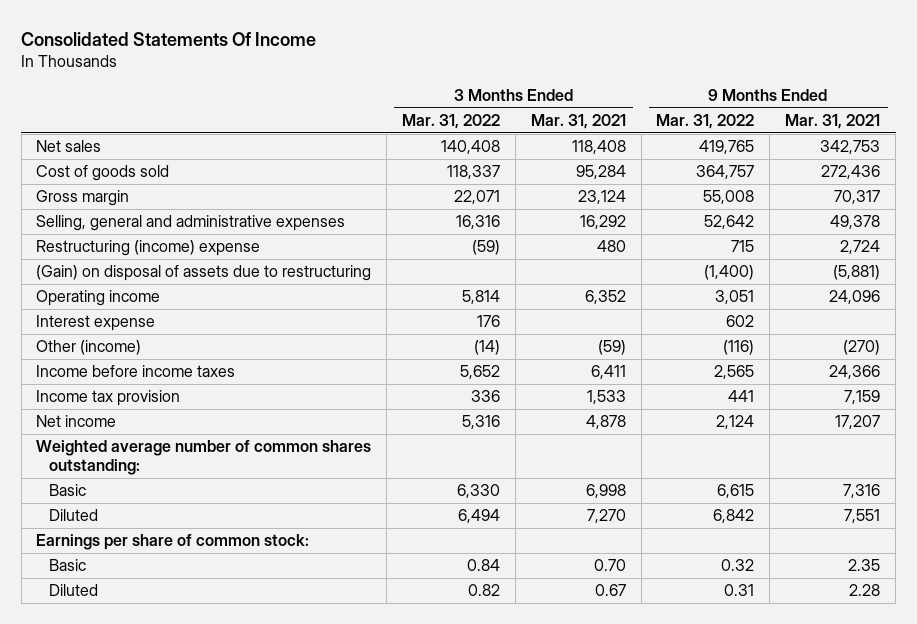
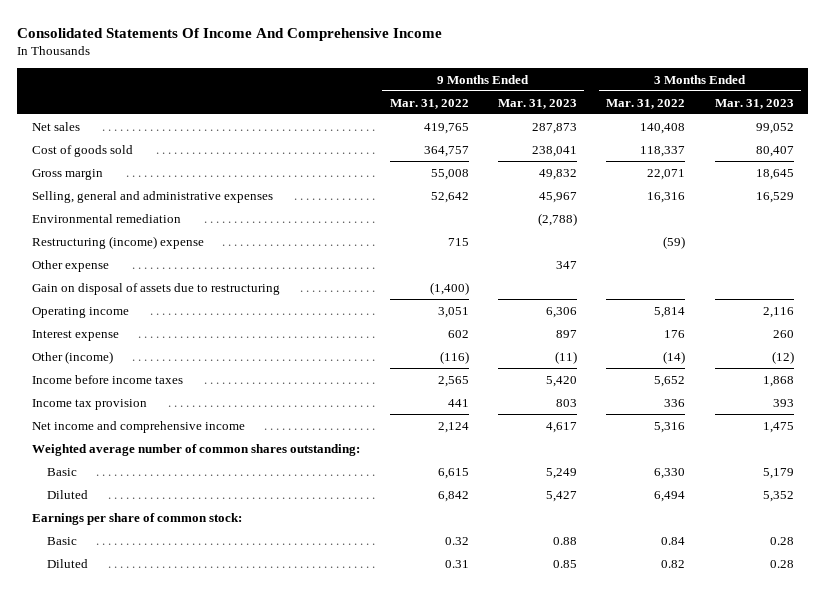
[21,31,317,46] Consolidated Statements Of Income -> [17,27,443,41] Consolidated Statements Of Income And Comprehensive Income
[530,114,626,130] Mar. 31, 2021 -> none
[785,114,881,130] Mar. 31, 2021 -> none
none -> [497,98,577,109] Mar. 31, 2023
none -> [714,98,794,109] Mar. 31, 2023
none -> [32,213,182,223] Environmental remediation
none -> [32,259,110,272] Other expense
[36,265,372,282] (Gain) on disposal of assets due to restructuring -> [32,282,281,295] Gain on disposal of assets due to restructuring
[36,415,117,428] Net income -> [32,420,246,433] Net income and comprehensive income

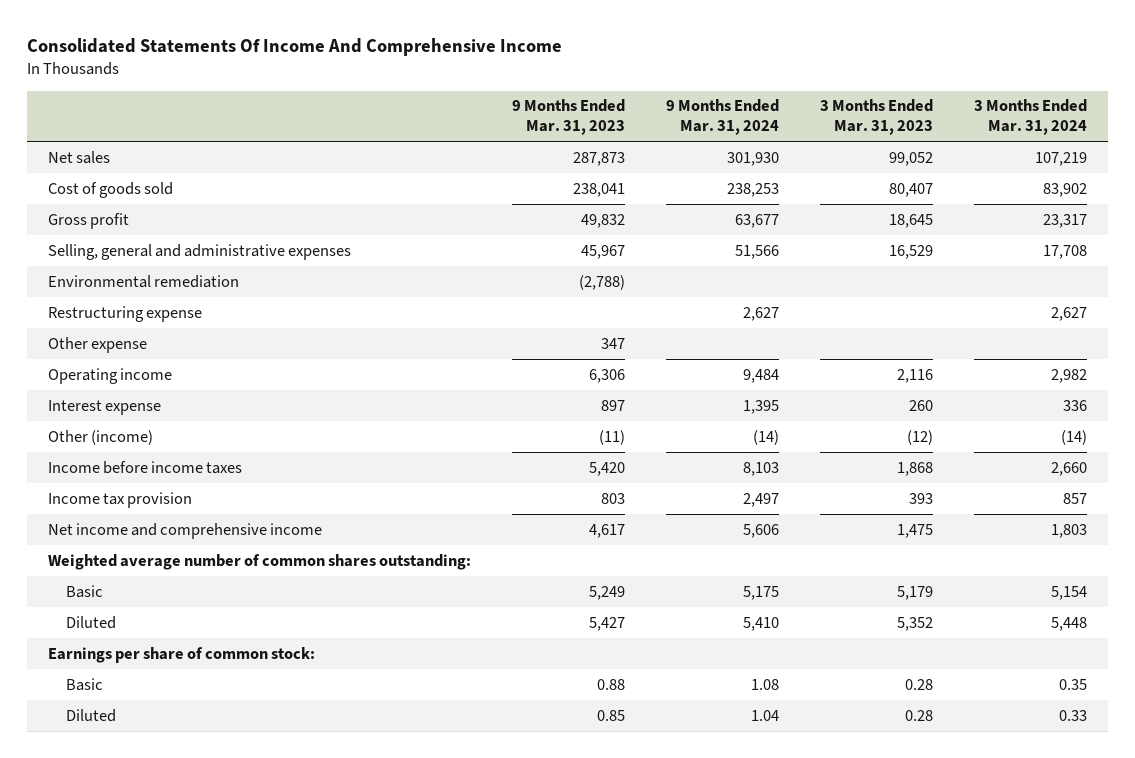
[389,98,469,109] Mar. 31, 2022 -> none
[606,98,686,109] Mar. 31, 2022 -> none
none -> [666,99,780,136] 9 Months Ended Mar. 31, 2024
none -> [974,99,1088,136] 3 Months Ended Mar. 31, 2024
[32,168,104,180] Gross margin -> [47,212,129,229] Gross profit
[32,235,205,249] Restructuring (income) expense -> [47,305,202,322] Restructuring expense
[32,282,281,295] Gain on disposal of assets due to restructuring -> none

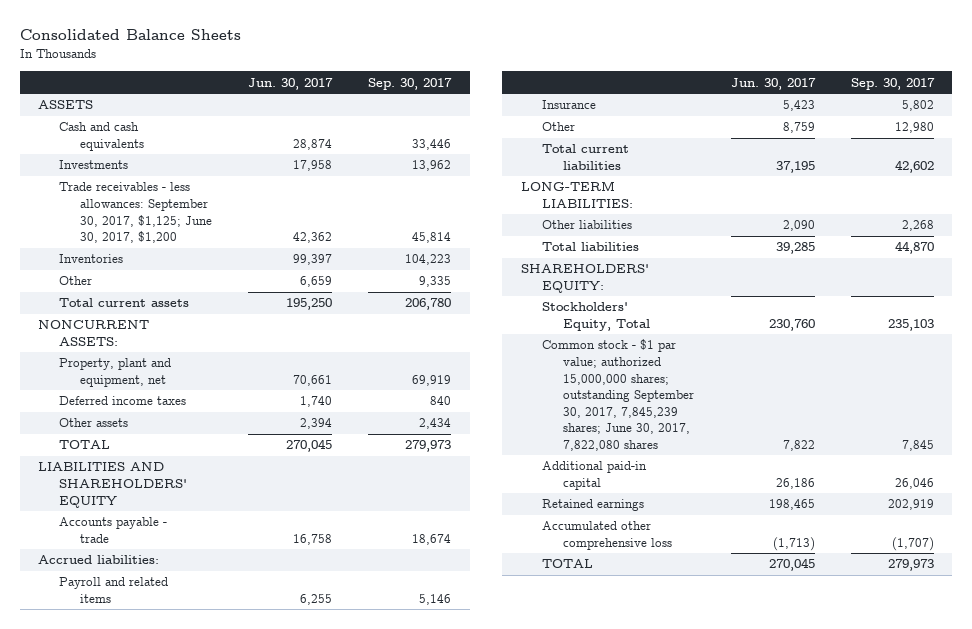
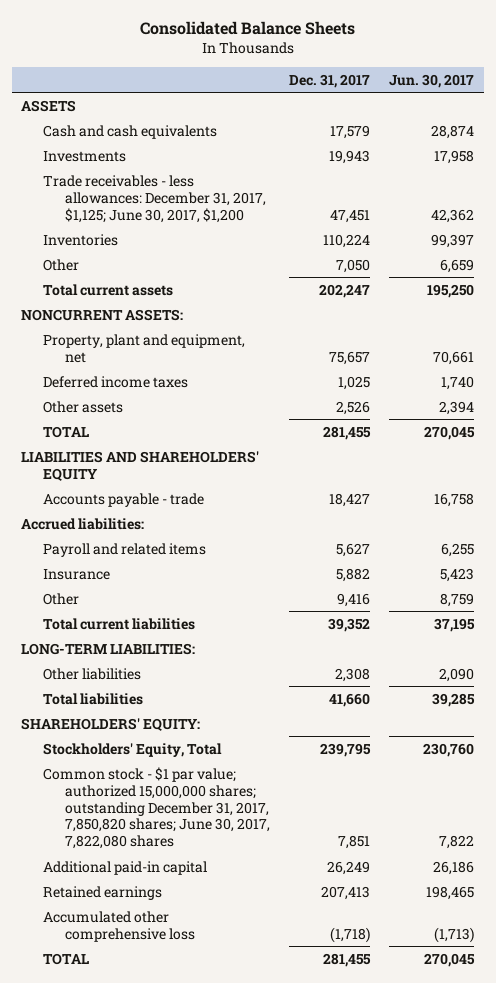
[368,77,453,90] Sep. 30, 2017 -> none
none -> [289,73,371,88] Dec. 31, 2017
[59,182,213,244] Trade receivables - less allowances: September 30, 2017, $1,125; June 30, 2017, $1,200 -> [43,174,267,223] Trade receivables - less allowances: December 31, 2017, $1,125; June 30, 2017, $1,200
[541,339,694,451] Common stock - $1 par value; authorized 15,000,000 shares; outstanding September 30, 2017, 7,845,239 shares; June 30, 2017, 7,822,080 shares -> [43,766,271,850] Common stock - $1 par value; authorized 15,000,000 shares; outstanding December 31, 2017, 7,850,820 shares; June 30, 2017, 7,822,080 shares

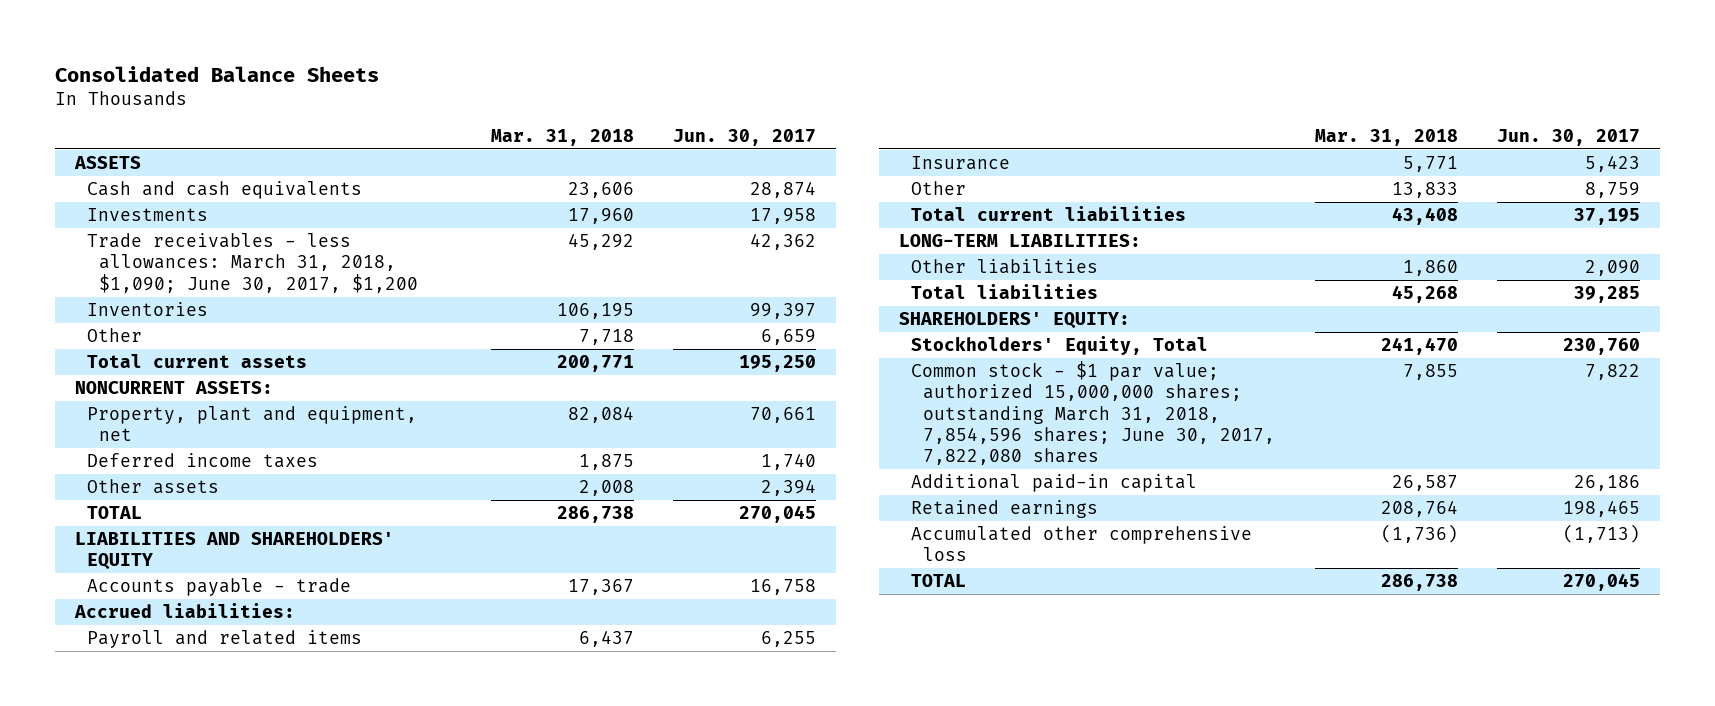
[289,73,371,88] Dec. 31, 2017 -> none
none -> [490,128,634,146] Mar. 31, 2018
[43,174,267,223] Trade receivables - less allowances: December 31, 2017, $1,125; June 30, 2017, $1,200 -> [86,233,419,293] Trade receivables - less allowances: March 31, 2018, $1,090; June 30, 2017, $1,200
[43,766,271,850] Common stock - $1 par value; authorized 15,000,000 shares; outstanding December 31, 2017, 7,850,820 shares; June 30, 2017, 7,822,080 shares -> [910,361,1276,465] Common stock - $1 par value; authorized 15,000,000 shares; outstanding March 31, 2018, 7,854,596 shares; June 30, 2017, 7,822,080 shares

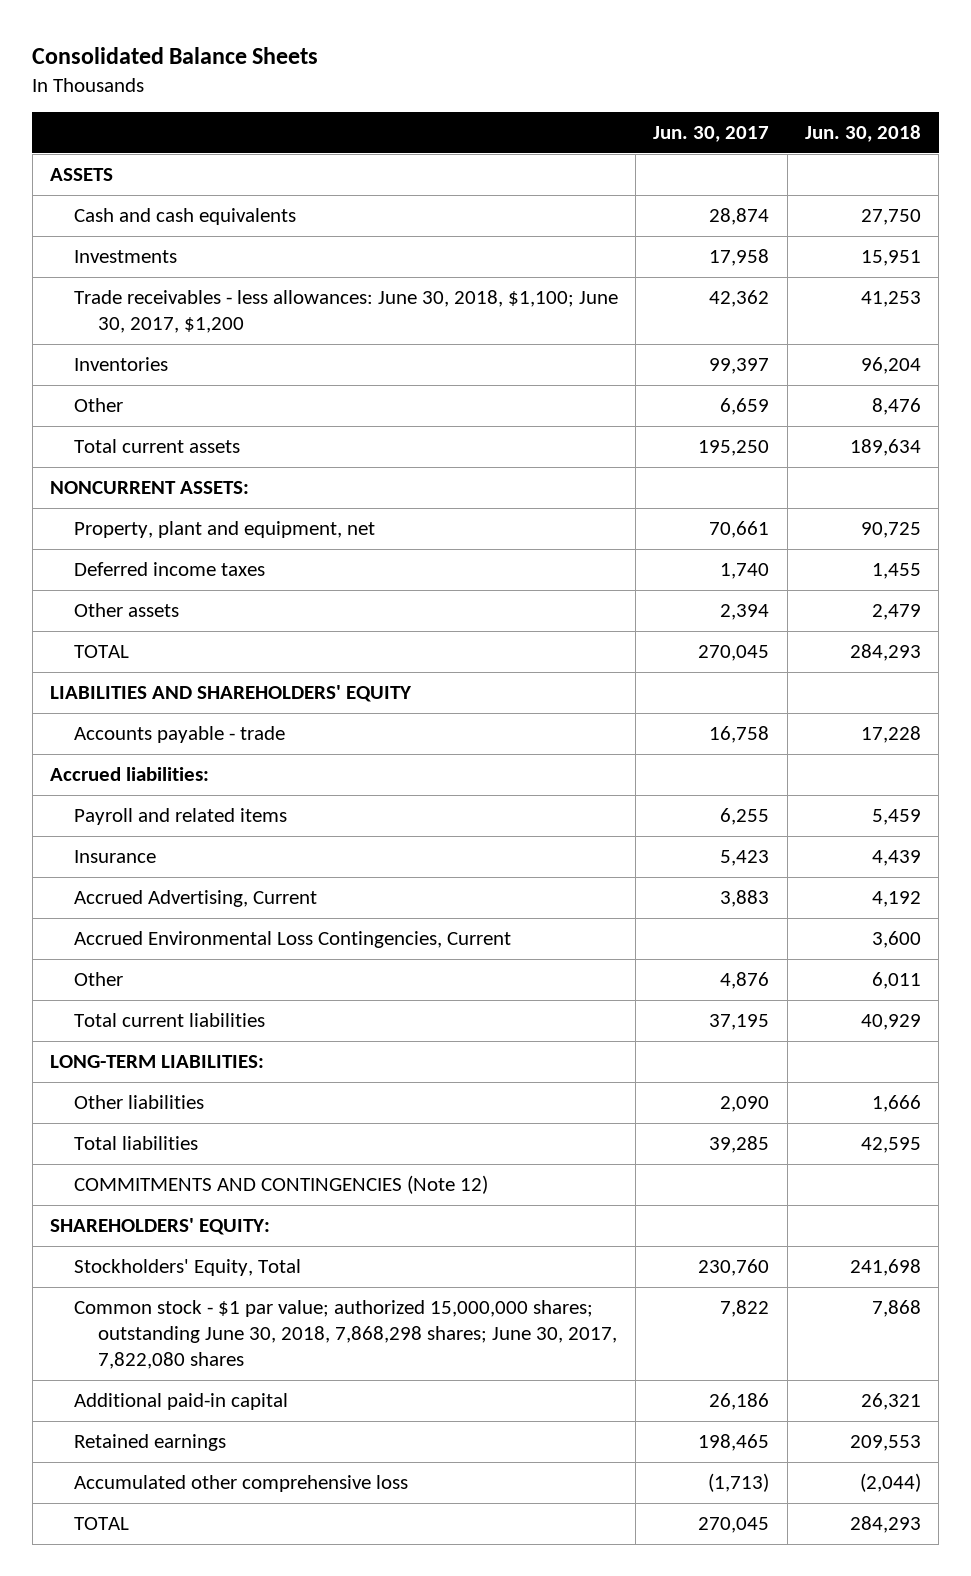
[490,128,634,146] Mar. 31, 2018 -> none
none -> [804,125,921,143] Jun. 30, 2018
[86,233,419,293] Trade receivables - less allowances: March 31, 2018, $1,090; June 30, 2017, $1,200 -> [73,289,618,334] Trade receivables - less allowances: June 30, 2018, $1,100; June 30, 2017, $1,200
none -> [73,889,317,907] Accrued Advertising, Current
none -> [73,930,511,948] Accrued Environmental Loss Contingencies, Current
[1585,182,1641,199] 8,759 -> [720,971,770,989] 4,876
none -> [73,1174,488,1194] COMMITMENTS AND CONTINGENCIES (Note 12)
[910,361,1276,465] Common stock - $1 par value; authorized 15,000,000 shares; outstanding March 31, 2018, 7,854,596 shares; June 30, 2017, 7,822,080 shares -> [73,1299,617,1370] Common stock - $1 par value; authorized 15,000,000 shares; outstanding June 30, 2018, 7,868,298 shares; June 30, 2017, 7,822,080 shares

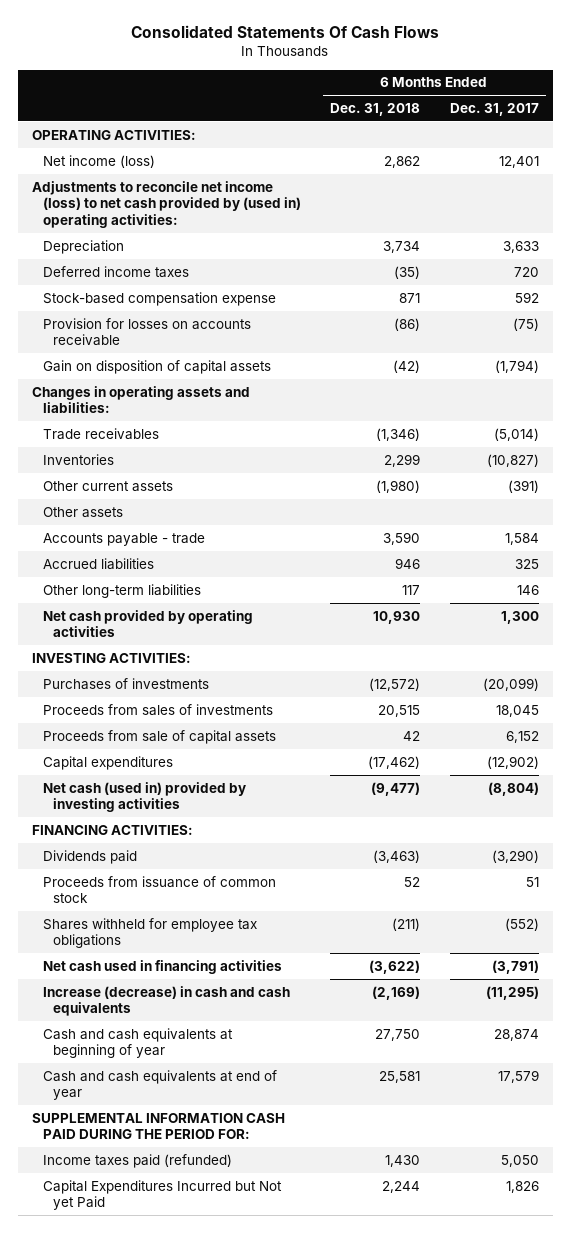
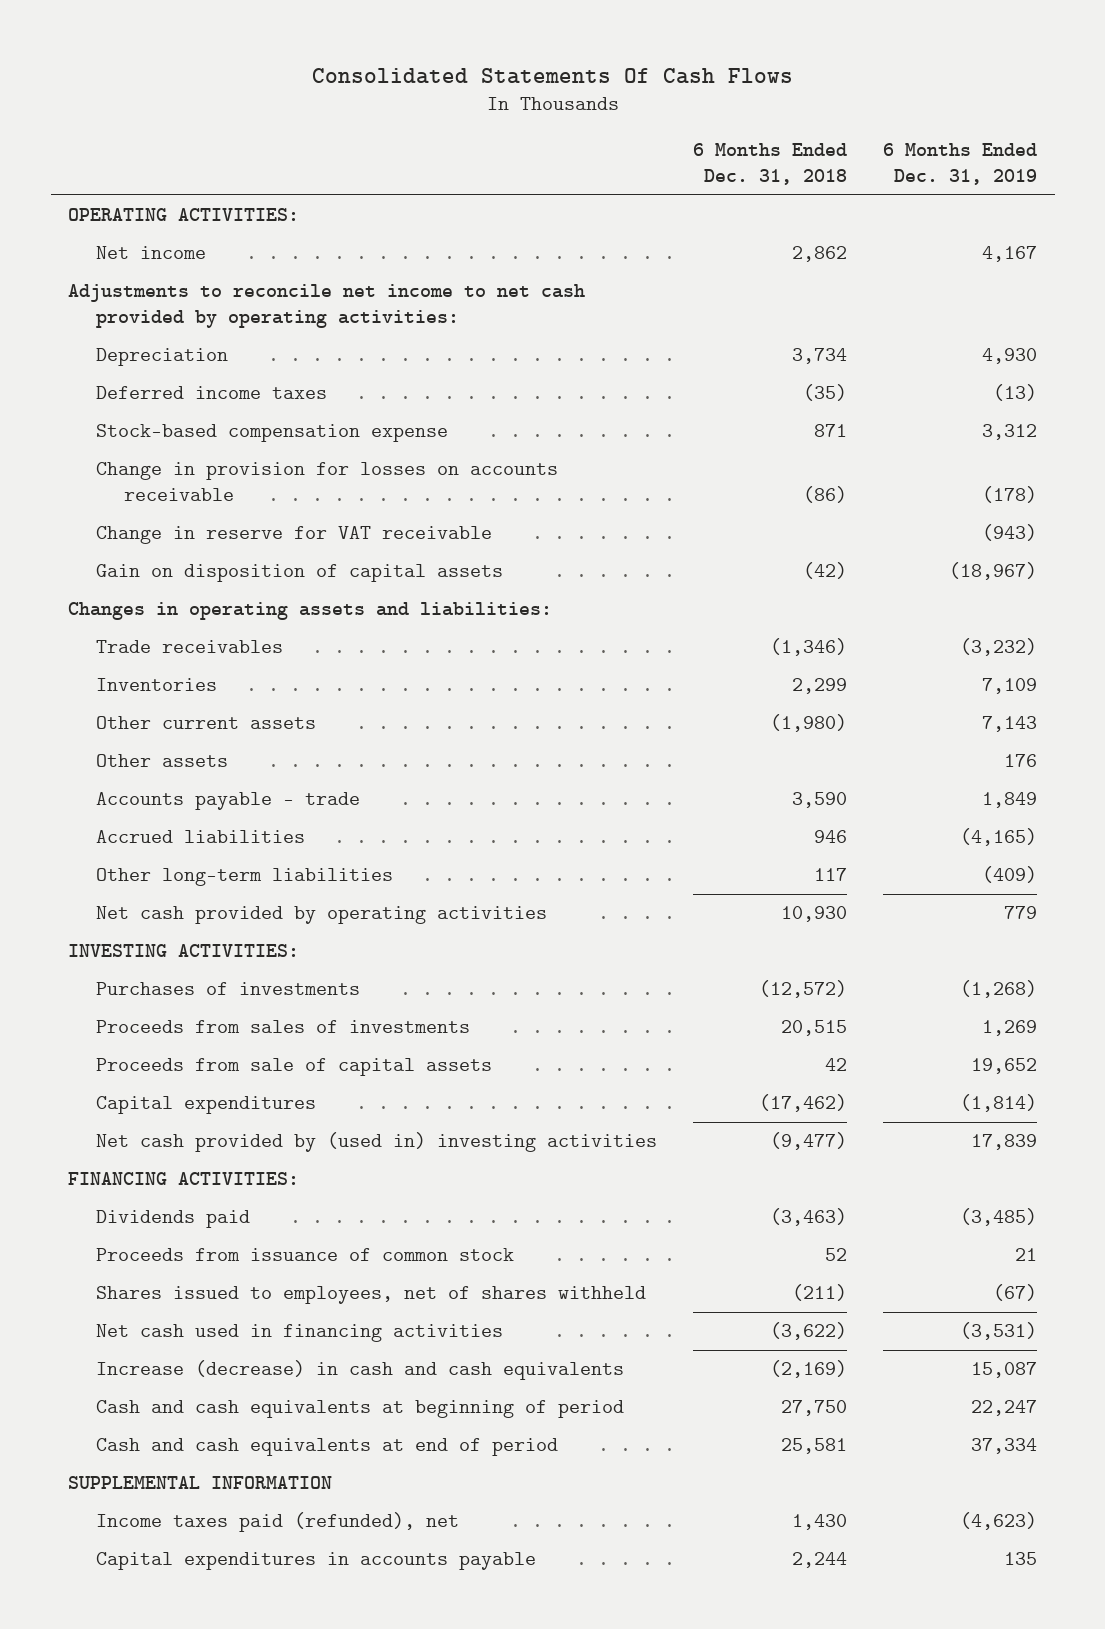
[449,102,539,116] Dec. 31, 2017 -> none
none -> [882,143,1037,186] 6 Months Ended Dec. 31, 2019
[42,154,155,168] Net income (loss) -> [96,246,207,260] Net income
[32,180,301,229] Adjustments to reconcile net income (loss) to net cash provided by (used in) operating activities: -> [68,284,586,329] Adjustments to reconcile net income to net cash provided by operating activities:
[42,317,251,347] Provision for losses on accounts receivable -> [96,462,559,502] Change in provision for losses on accounts receivable
none -> [96,526,493,545] Change in reserve for VAT receivable
[42,781,246,813] Net cash (used in) provided by investing activities -> [96,1132,658,1153] Net cash provided by (used in) investing activities
[42,917,257,949] Shares withheld for employee tax obligations -> [96,1286,647,1305] Shares issued to employees, net of shares withheld
[42,1027,233,1059] Cash and cash equivalents at beginning of year -> [96,1400,625,1419] Cash and cash equivalents at beginning of period
[42,1069,277,1101] Cash and cash equivalents at end of year -> [96,1438,559,1457] Cash and cash equivalents at end of period
[32,1112,286,1140] SUPPLEMENTAL INFORMATION CASH PAID DURING THE PERIOD FOR: -> [68,1476,333,1490] SUPPLEMENTAL INFORMATION
[42,1153,232,1168] Income taxes paid (refunded) -> [96,1512,460,1533] Income taxes paid (refunded), net
[42,1179,282,1211] Capital Expenditures Incurred but Not yet Paid -> [96,1552,537,1571] Capital expenditures in accounts payable

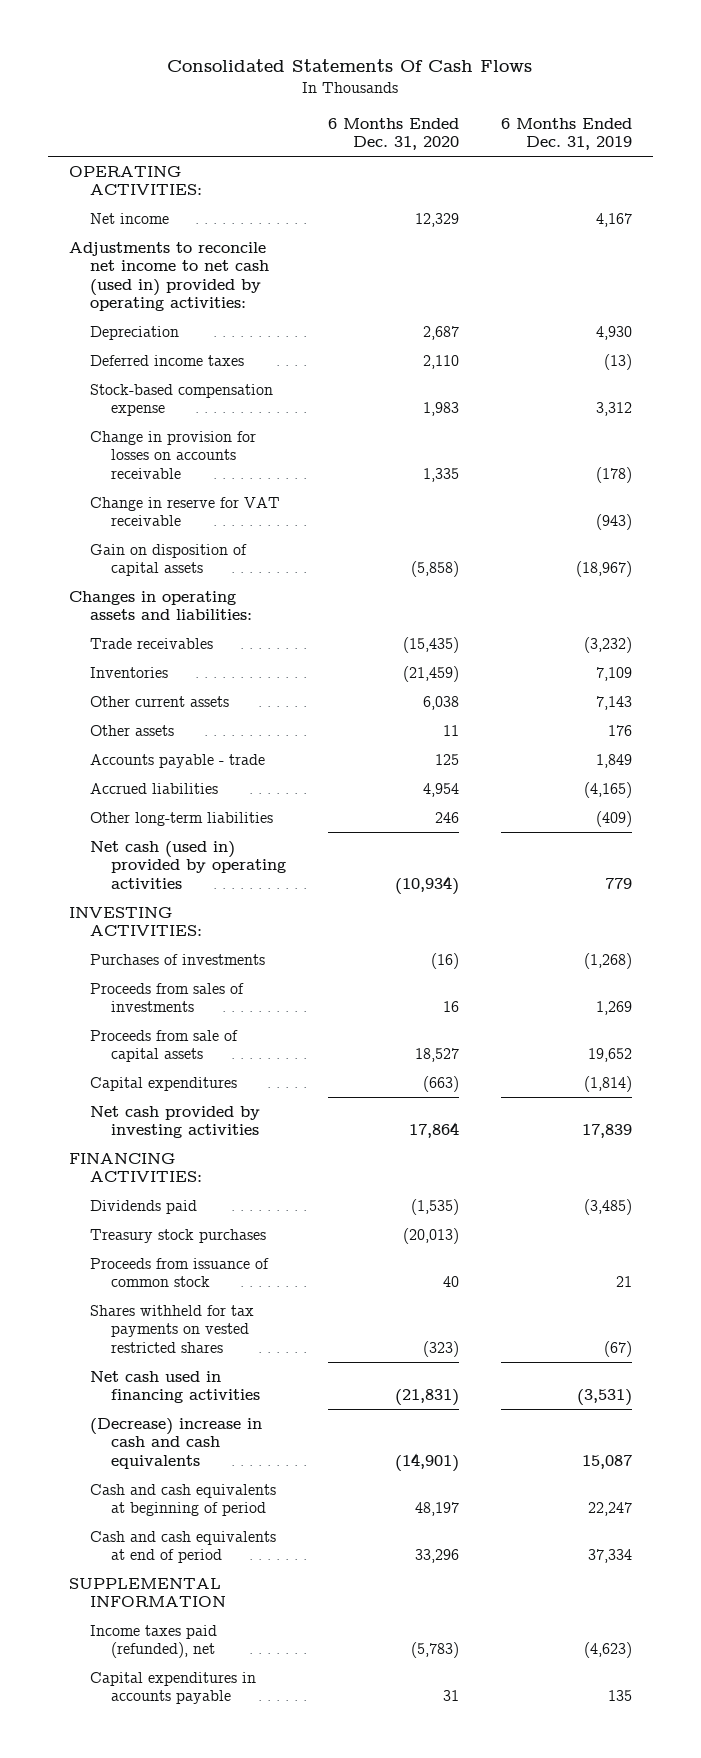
[693,143,848,186] 6 Months Ended Dec. 31, 2018 -> none
none -> [328,117,460,151] 6 Months Ended Dec. 31, 2020
[68,284,586,329] Adjustments to reconcile net income to net cash provided by operating activities: -> [68,241,270,312] Adjustments to reconcile net income to net cash (used in) provided by operating activities:
[96,906,548,925] Net cash provided by operating activities -> [90,840,287,889] Net cash (used in) provided by operating activities
[96,1132,658,1153] Net cash provided by (used in) investing activities -> [90,1105,261,1139] Net cash provided by investing activities
none -> [90,1228,267,1243] Treasury stock purchases
[96,1286,647,1305] Shares issued to employees, net of shares withheld -> [90,1304,255,1353] Shares withheld for tax payments on vested restricted shares
[96,1360,625,1381] Increase (decrease) in cash and cash equivalents -> [90,1417,263,1469] (Decrease) increase in cash and cash equivalents

